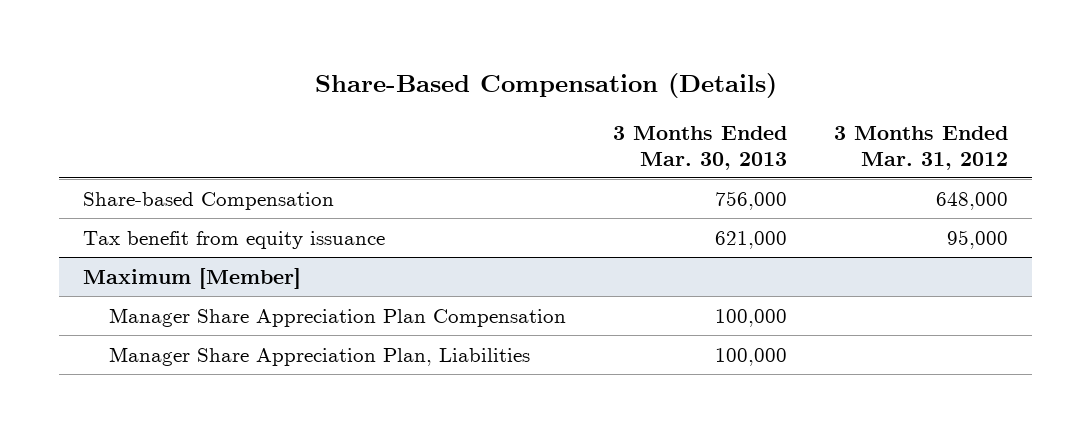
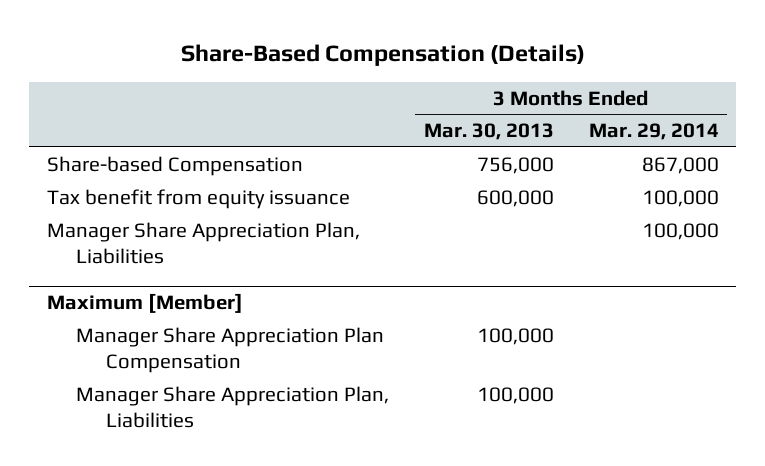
[834,125,1009,170] 3 Months Ended Mar. 31, 2012 -> none
none -> [588,123,719,141] Mar. 29, 2014
[714,230,787,249] 621,000 -> [477,189,555,207] 600,000
none -> [46,221,360,265] Manager Share Appreciation Plan, Liabilities

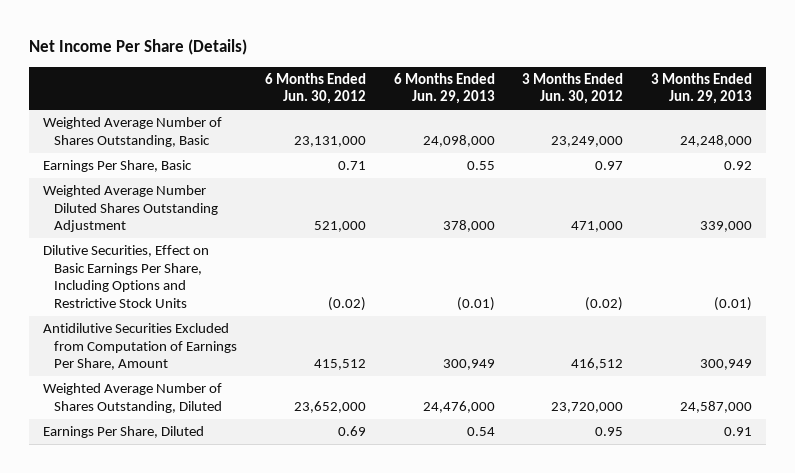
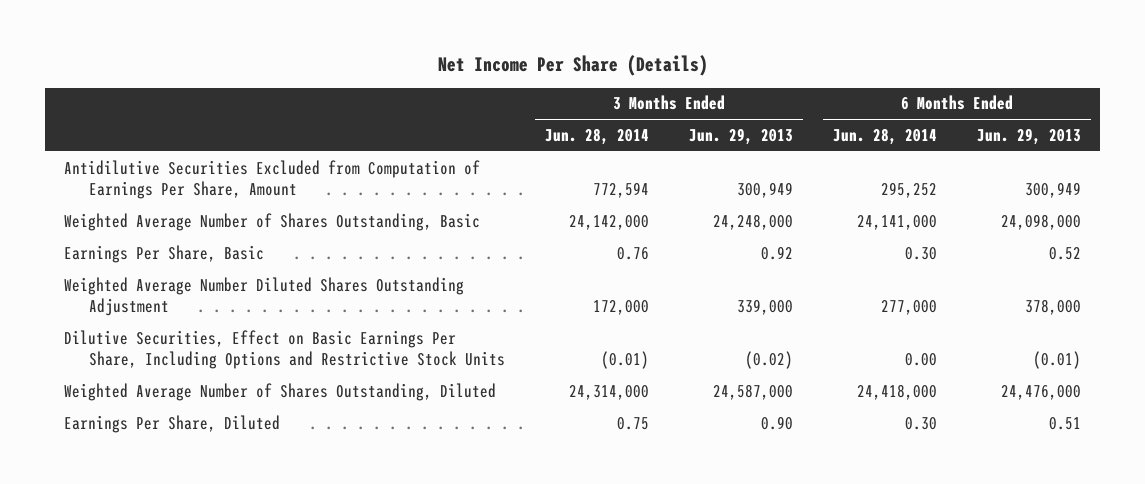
[264,72,366,105] 6 Months Ended Jun. 30, 2012 -> none
[522,72,624,105] 3 Months Ended Jun. 30, 2012 -> none
none -> [545,127,650,145] Jun. 28, 2014
none -> [832,127,937,145] Jun. 28, 2014
[43,323,237,371] Antidilutive Securities Excluded from Computation of Earnings Per Share, Amount -> [64,159,481,200] Antidilutive Securities Excluded from Computation of Earnings Per Share, Amount
[466,161,495,171] 0.55 -> [1048,246,1081,260] 0.52
[714,296,753,311] (0.01) -> [745,351,794,370] (0.02)
[466,427,495,437] 0.54 -> [1048,416,1081,430] 0.51
[724,427,753,437] 0.91 -> [761,415,794,430] 0.90

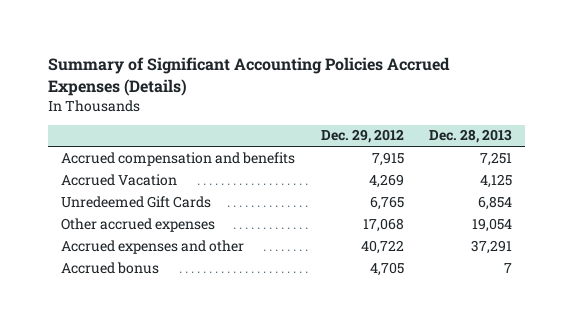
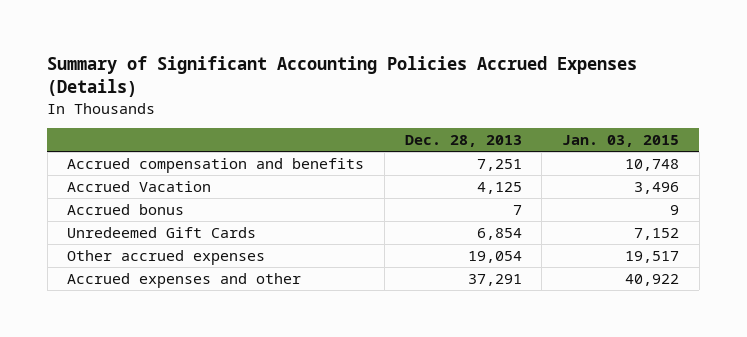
[320,129,404,144] Dec. 29, 2012 -> none
none -> [562,135,680,148] Jan. 03, 2015
[61,261,160,274] Accrued bonus -> [67,203,185,215] Accrued bonus

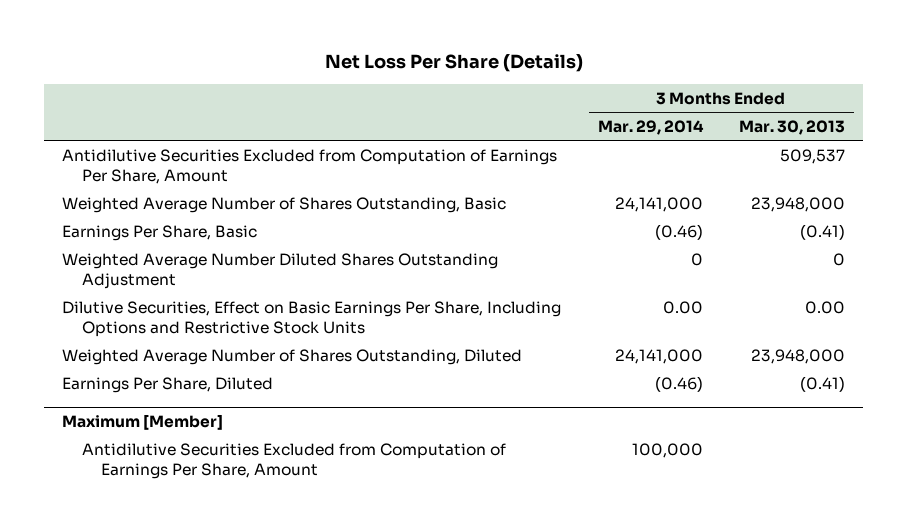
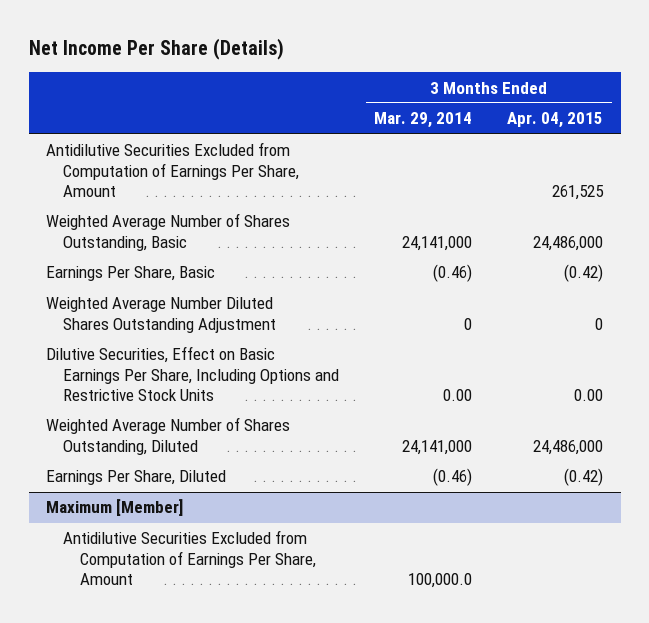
[324,54,583,73] Net Loss Per Share (Details) -> [28,38,284,61] Net Income Per Share (Details)
[738,119,845,135] Mar. 30, 2013 -> none
none -> [507,112,604,129] Apr. 04, 2015
[631,442,703,458] 100,000 -> [408,572,473,588] 100,000.0

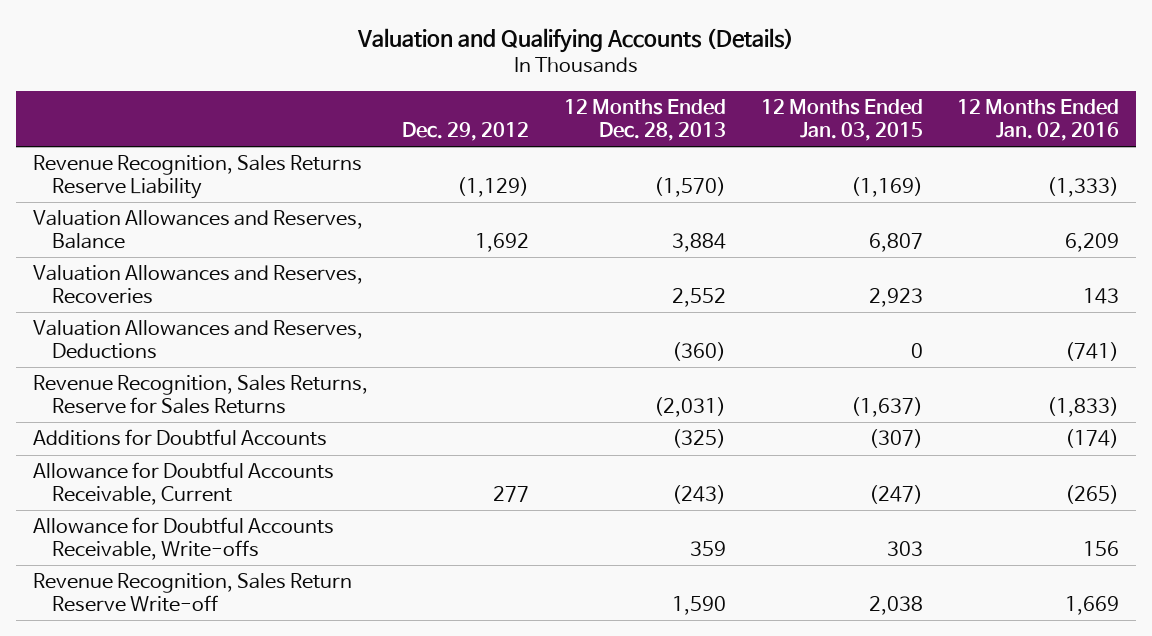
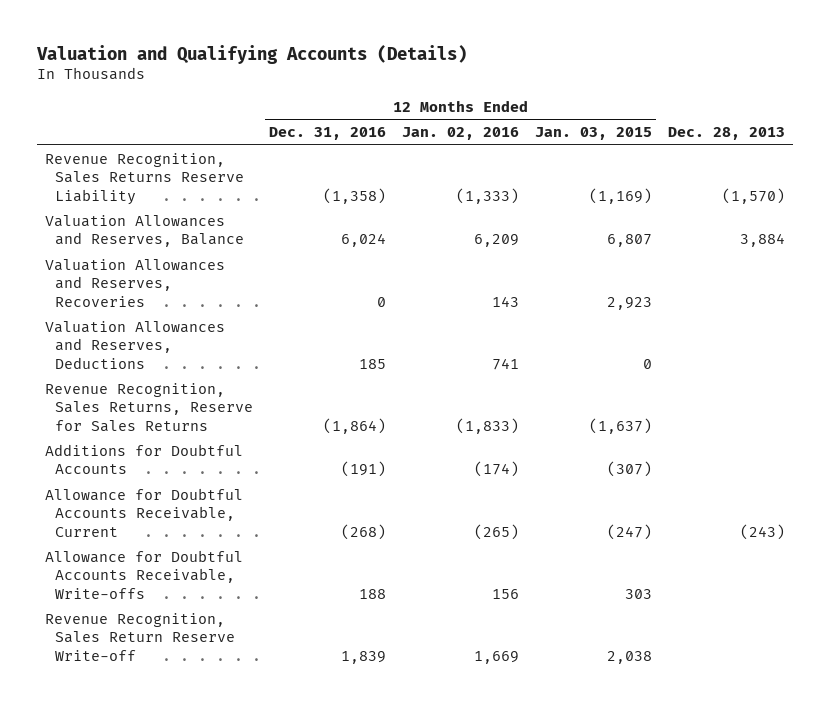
[402,121,530,141] Dec. 29, 2012 -> none
[564,99,727,141] 12 Months Ended Dec. 28, 2013 -> none
none -> [269,127,387,141] Dec. 31, 2016
none -> [667,127,785,141] Dec. 28, 2013
[1065,341,1120,361] (741) -> [492,357,520,370] 741

